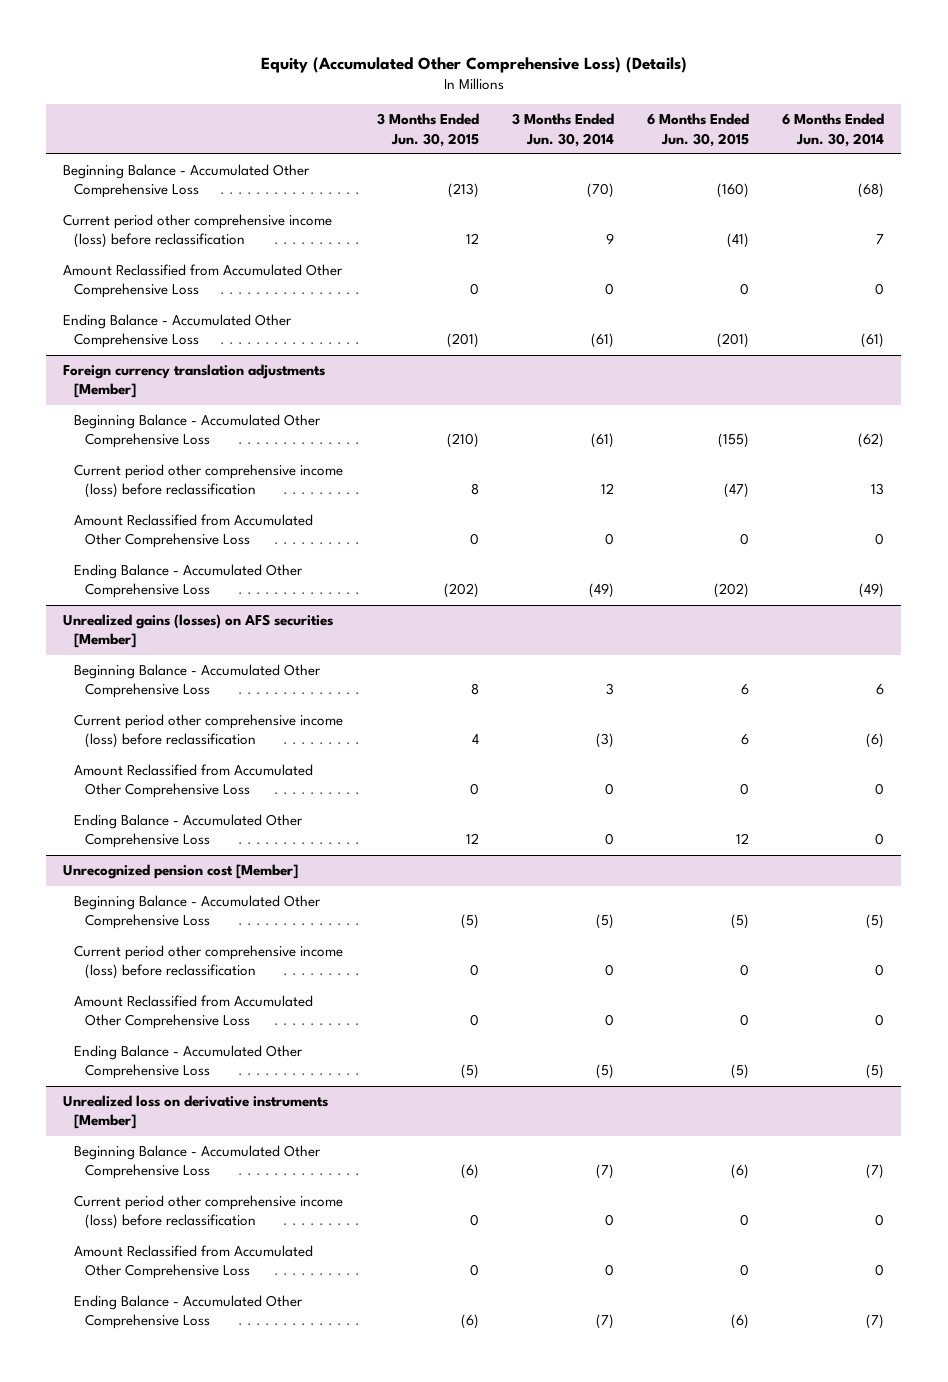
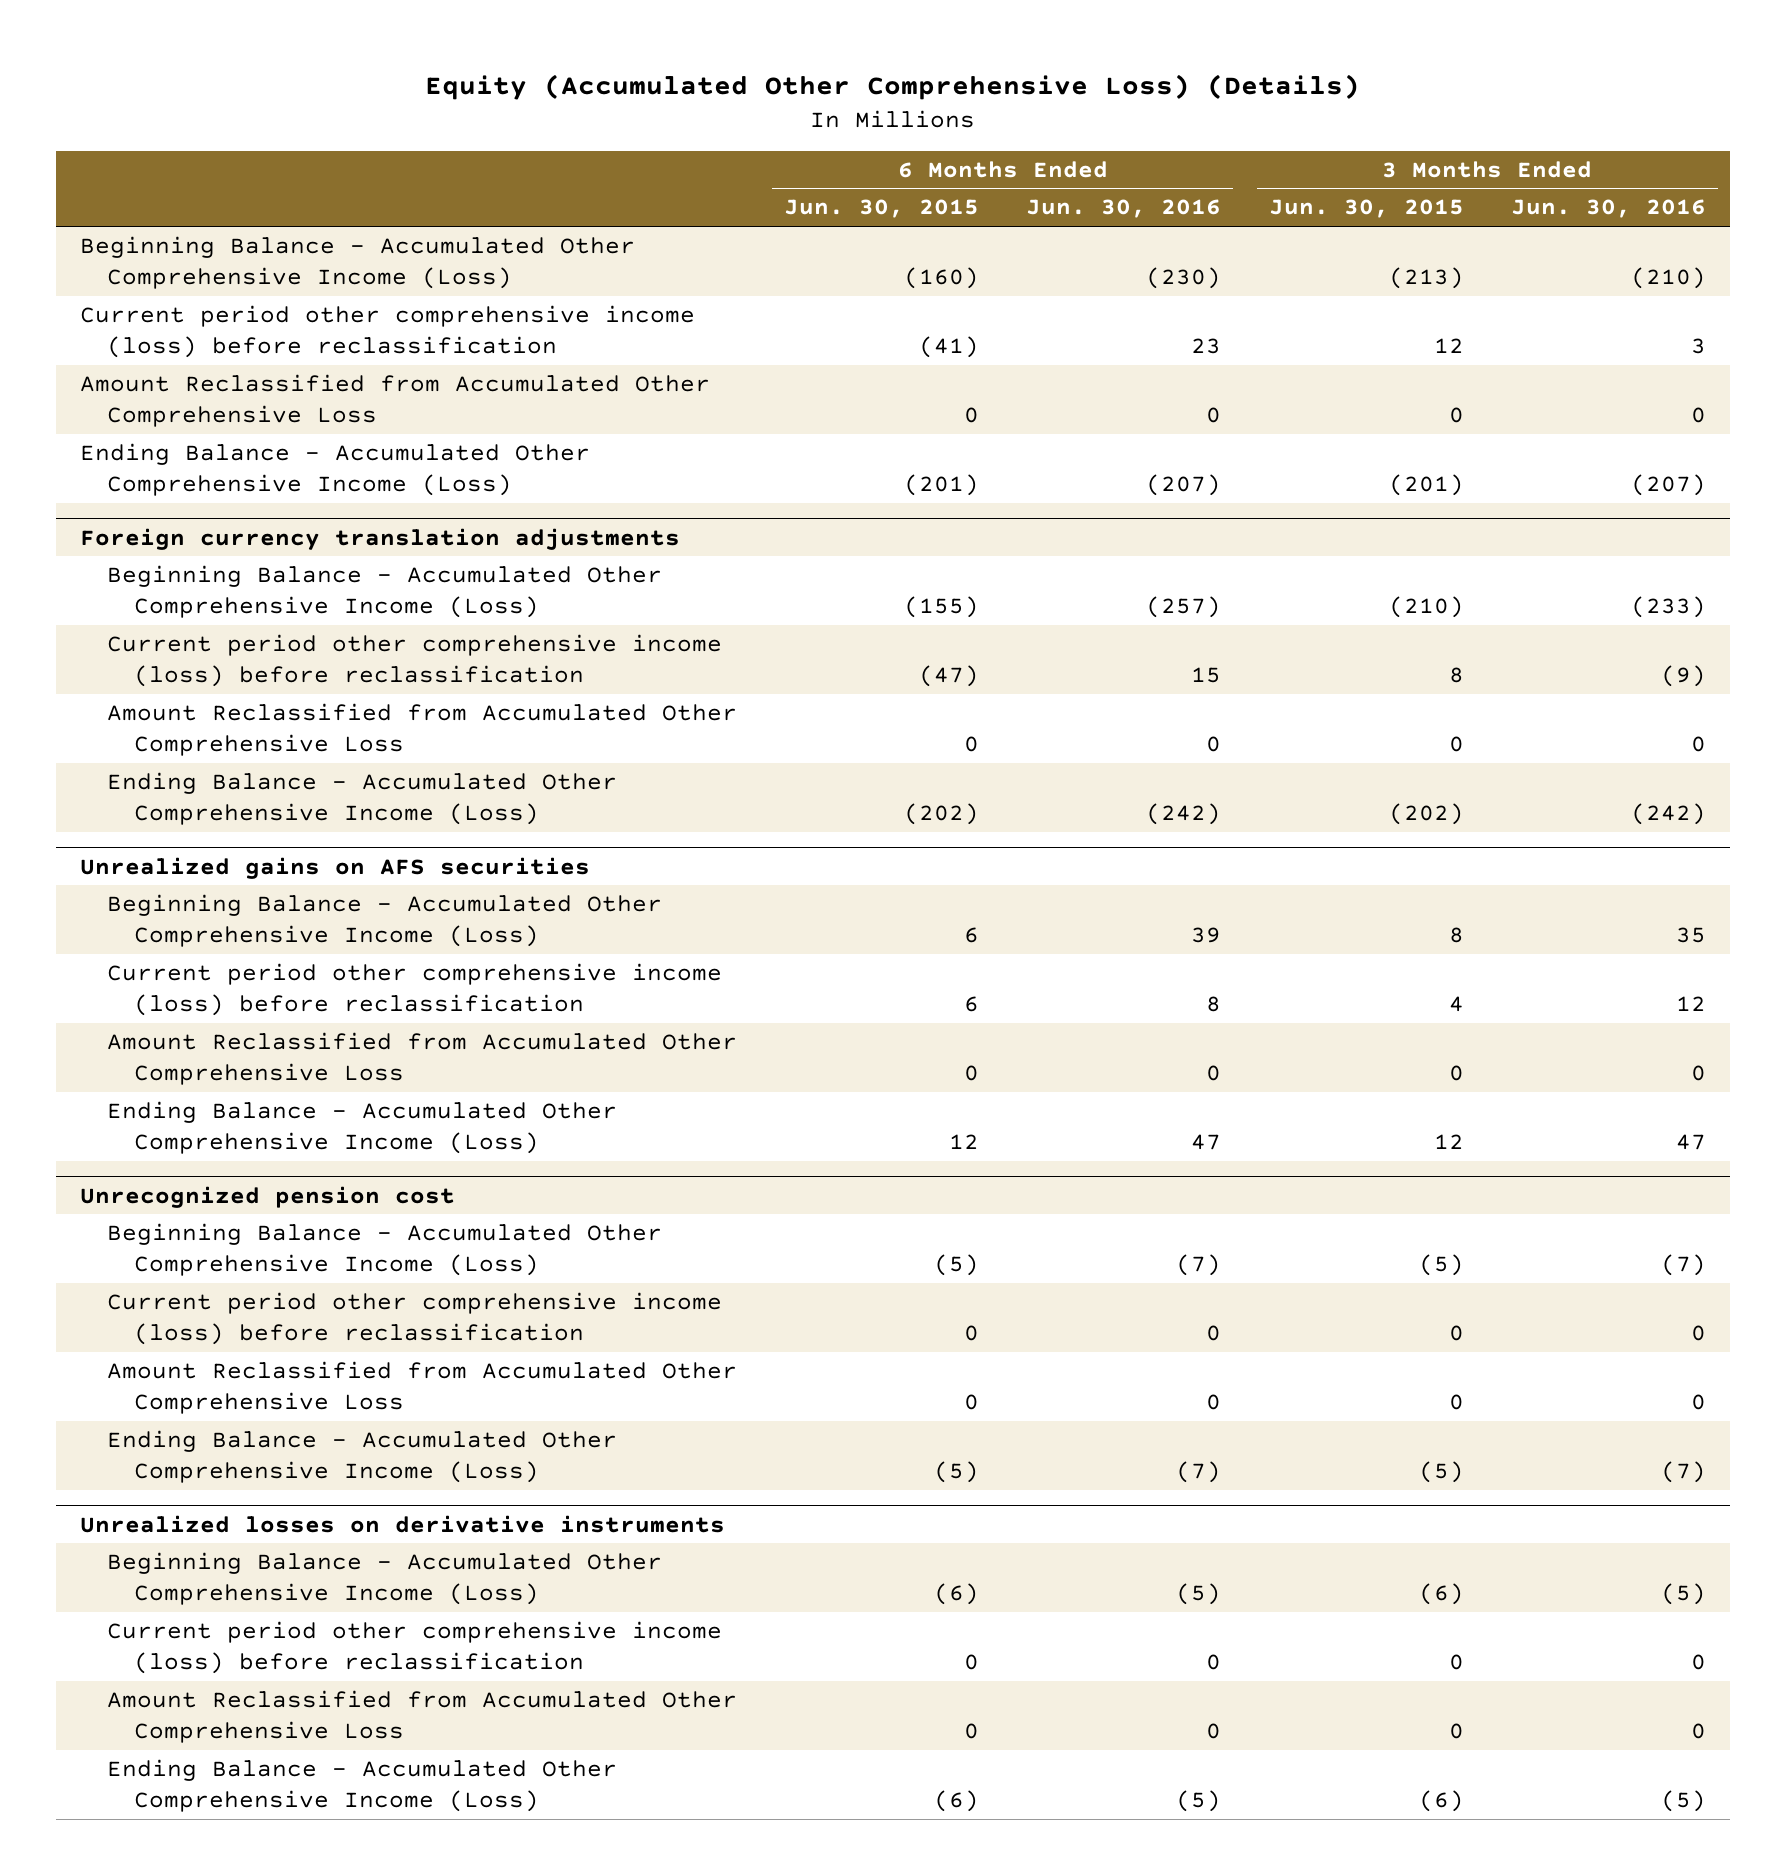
[511,113,614,147] 3 Months Ended Jun. 30, 2014 -> none
[782,113,885,147] 6 Months Ended Jun. 30, 2014 -> none
none -> [1026,199,1222,219] Jun. 30, 2016
none -> [1510,199,1706,219] Jun. 30, 2016
[63,164,311,199] Beginning Balance - Accumulated Other Comprehensive Loss -> [79,235,635,290] Beginning Balance - Accumulated Other Comprehensive Income (Loss)
[63,314,293,349] Ending Balance - Accumulated Other Comprehensive Loss -> [79,442,590,497] Ending Balance - Accumulated Other Comprehensive Income (Loss)
[63,364,326,399] Foreign currency translation adjustments [Member] -> [79,527,680,550] Foreign currency translation adjustments
[74,414,322,449] Beginning Balance - Accumulated Other Comprehensive Loss -> [106,564,662,619] Beginning Balance - Accumulated Other Comprehensive Income (Loss)
[74,564,304,599] Ending Balance - Accumulated Other Comprehensive Loss -> [106,771,617,826] Ending Balance - Accumulated Other Comprehensive Income (Loss)
[63,614,334,649] Unrealized gains (losses) on AFS securities [Member] -> [79,856,590,879] Unrealized gains on AFS securities
[74,664,322,699] Beginning Balance - Accumulated Other Comprehensive Loss -> [106,893,662,948] Beginning Balance - Accumulated Other Comprehensive Income (Loss)
[74,814,304,849] Ending Balance - Accumulated Other Comprehensive Loss -> [106,1100,617,1155] Ending Balance - Accumulated Other Comprehensive Income (Loss)
[63,864,299,880] Unrecognized pension cost [Member] -> [79,1185,455,1208] Unrecognized pension cost
[74,895,322,930] Beginning Balance - Accumulated Other Comprehensive Loss -> [106,1222,662,1277] Beginning Balance - Accumulated Other Comprehensive Income (Loss)
[74,1045,304,1080] Ending Balance - Accumulated Other Comprehensive Loss -> [106,1429,617,1484] Ending Balance - Accumulated Other Comprehensive Income (Loss)
[63,1095,329,1130] Unrealized loss on derivative instruments [Member] -> [79,1514,725,1533] Unrealized losses on derivative instruments
[74,1145,322,1180] Beginning Balance - Accumulated Other Comprehensive Loss -> [106,1551,662,1606] Beginning Balance - Accumulated Other Comprehensive Income (Loss)
[74,1295,304,1330] Ending Balance - Accumulated Other Comprehensive Loss -> [106,1758,617,1813] Ending Balance - Accumulated Other Comprehensive Income (Loss)

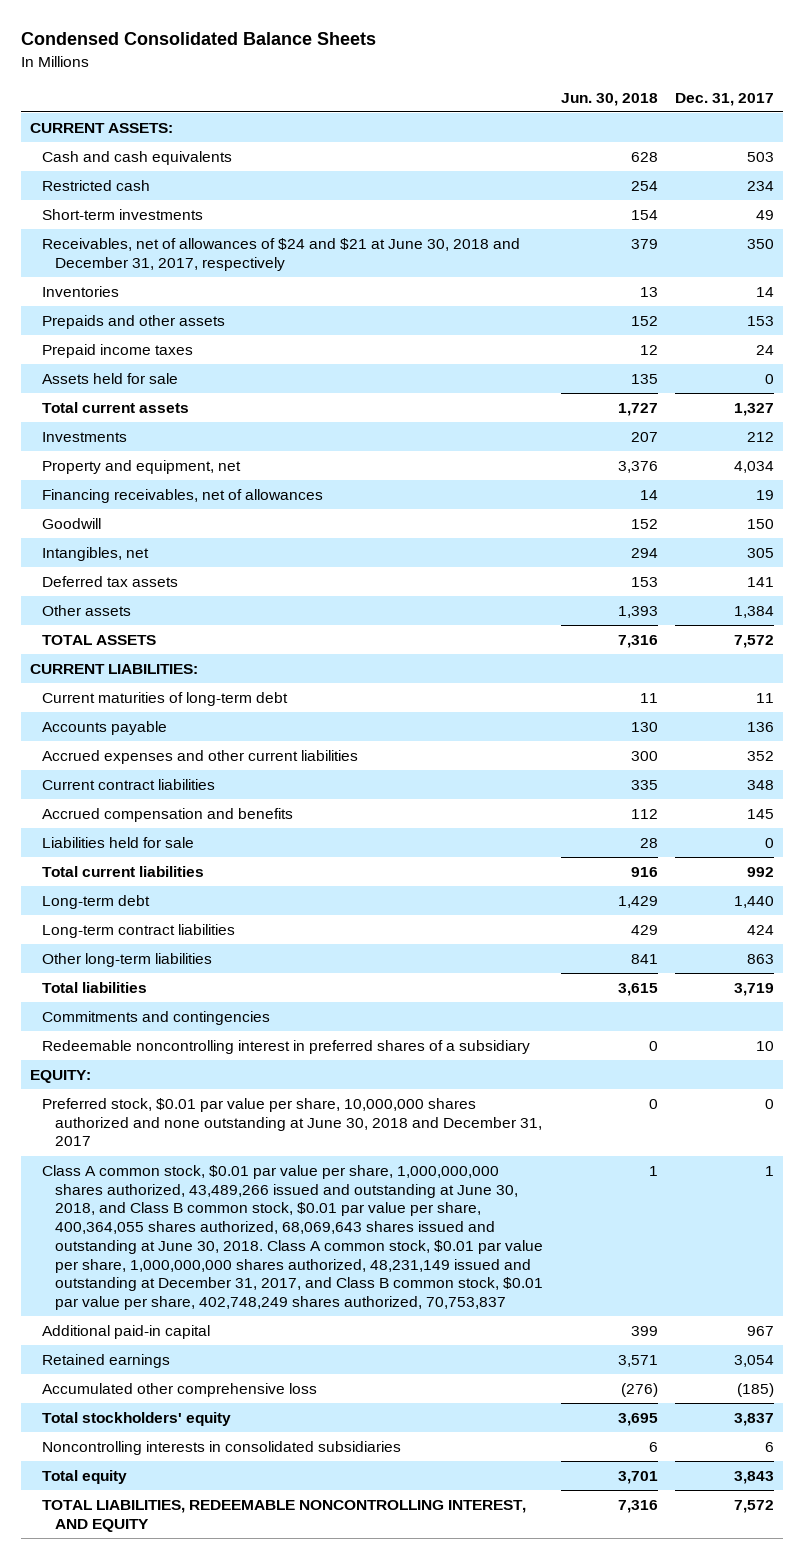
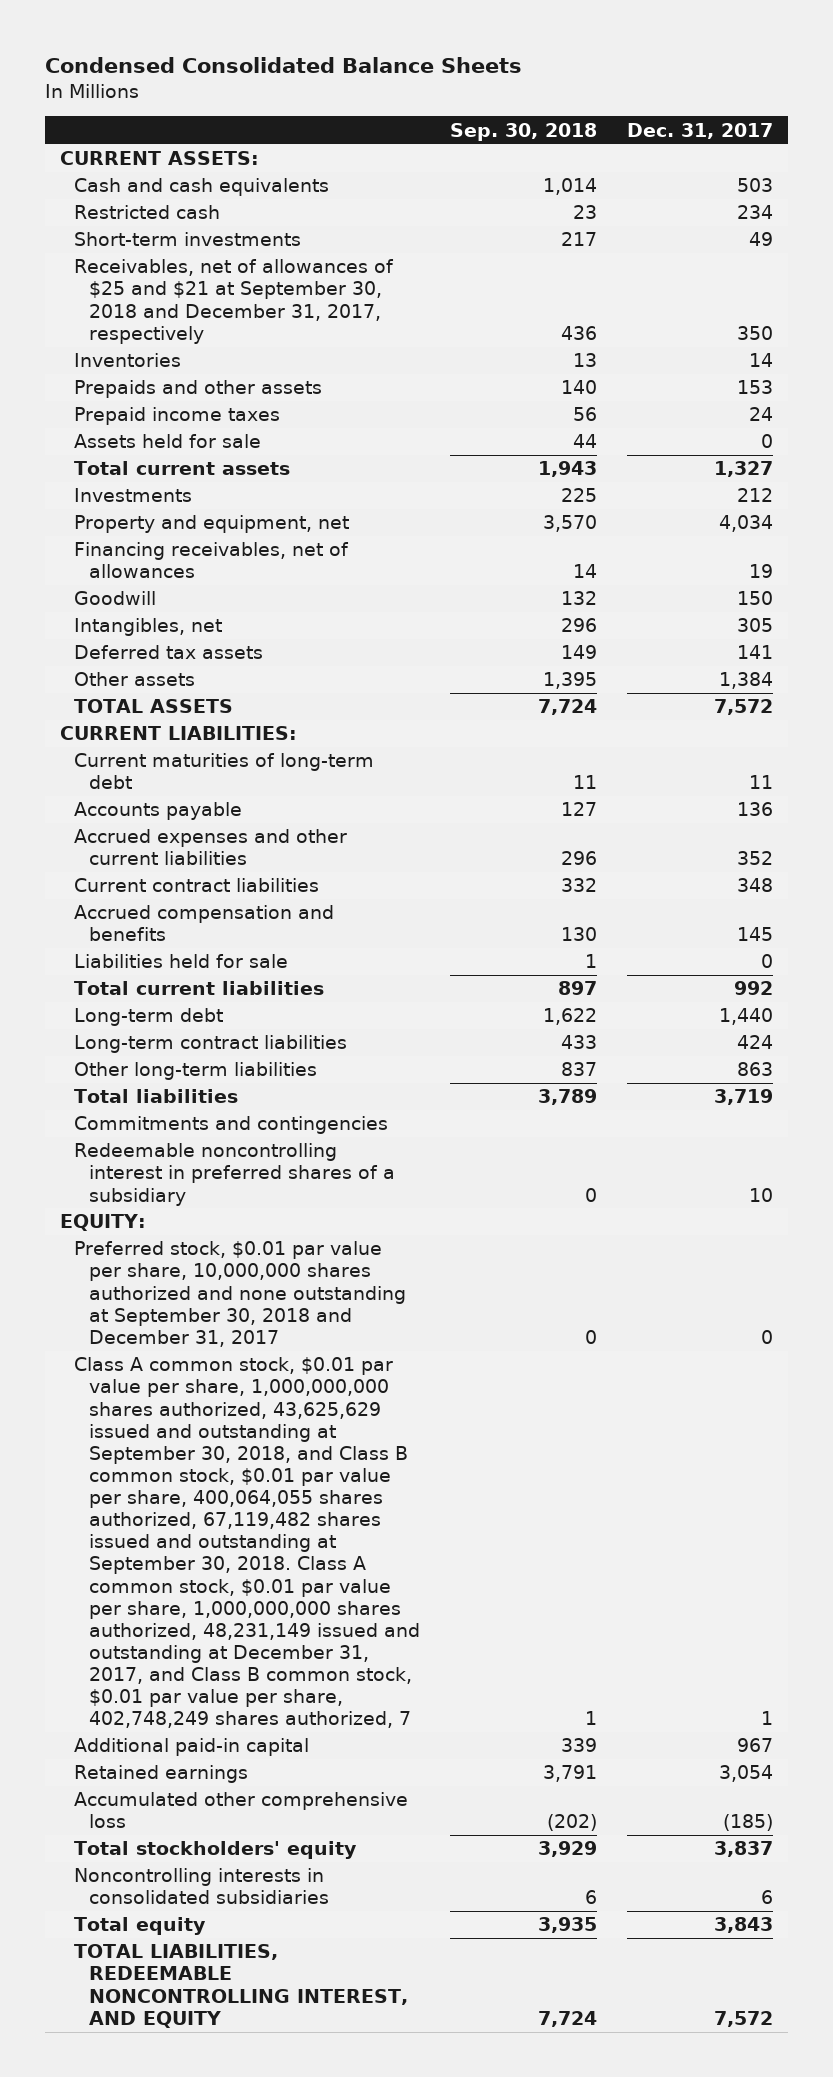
[560,92,658,106] Jun. 30, 2018 -> none
none -> [450,122,598,141] Sep. 30, 2018
[42,238,521,271] Receivables, net of allowances of $24 and $21 at June 30, 2018 and December 31, 2017, respectively -> [74,259,395,344] Receivables, net of allowances of $25 and $21 at September 30, 2018 and December 31, 2017, respectively
[42,1098,542,1147] Preferred stock, $0.01 par value per share, 10,000,000 shares authorized and none outstanding at June 30, 2018 and December 31, 2017 -> [74,1241,406,1347] Preferred stock, $0.01 par value per share, 10,000,000 shares authorized and none outstanding at September 30, 2018 and December 31, 2017
[42,1165,543,1310] Class A common stock, $0.01 par value per share, 1,000,000,000 shares authorized, 43,489,266 issued and outstanding at June 30, 2018, and Class B common stock, $0.01 par value per share, 400,364,055 shares authorized, 68,069,643 shares issued and outstanding at June 30, 2018. Class A common stock, $0.01 par value per share, 1,000,000,000 shares authorized, 48,231,149 issued and outstanding at December 31, 2017, and Class B common stock, $0.01 par value per share, 402,748,249 shares authorized, 70,753,837 -> [74,1357,420,1729] Class A common stock, $0.01 par value per share, 1,000,000,000 shares authorized, 43,625,629 issued and outstanding at September 30, 2018, and Class B common stock, $0.01 par value per share, 400,064,055 shares authorized, 67,119,482 shares issued and outstanding at September 30, 2018. Class A common stock, $0.01 par value per share, 1,000,000,000 shares authorized, 48,231,149 issued and outstanding at December 31, 2017, and Class B common stock, $0.01 par value per share, 402,748,249 shares authorized, 7

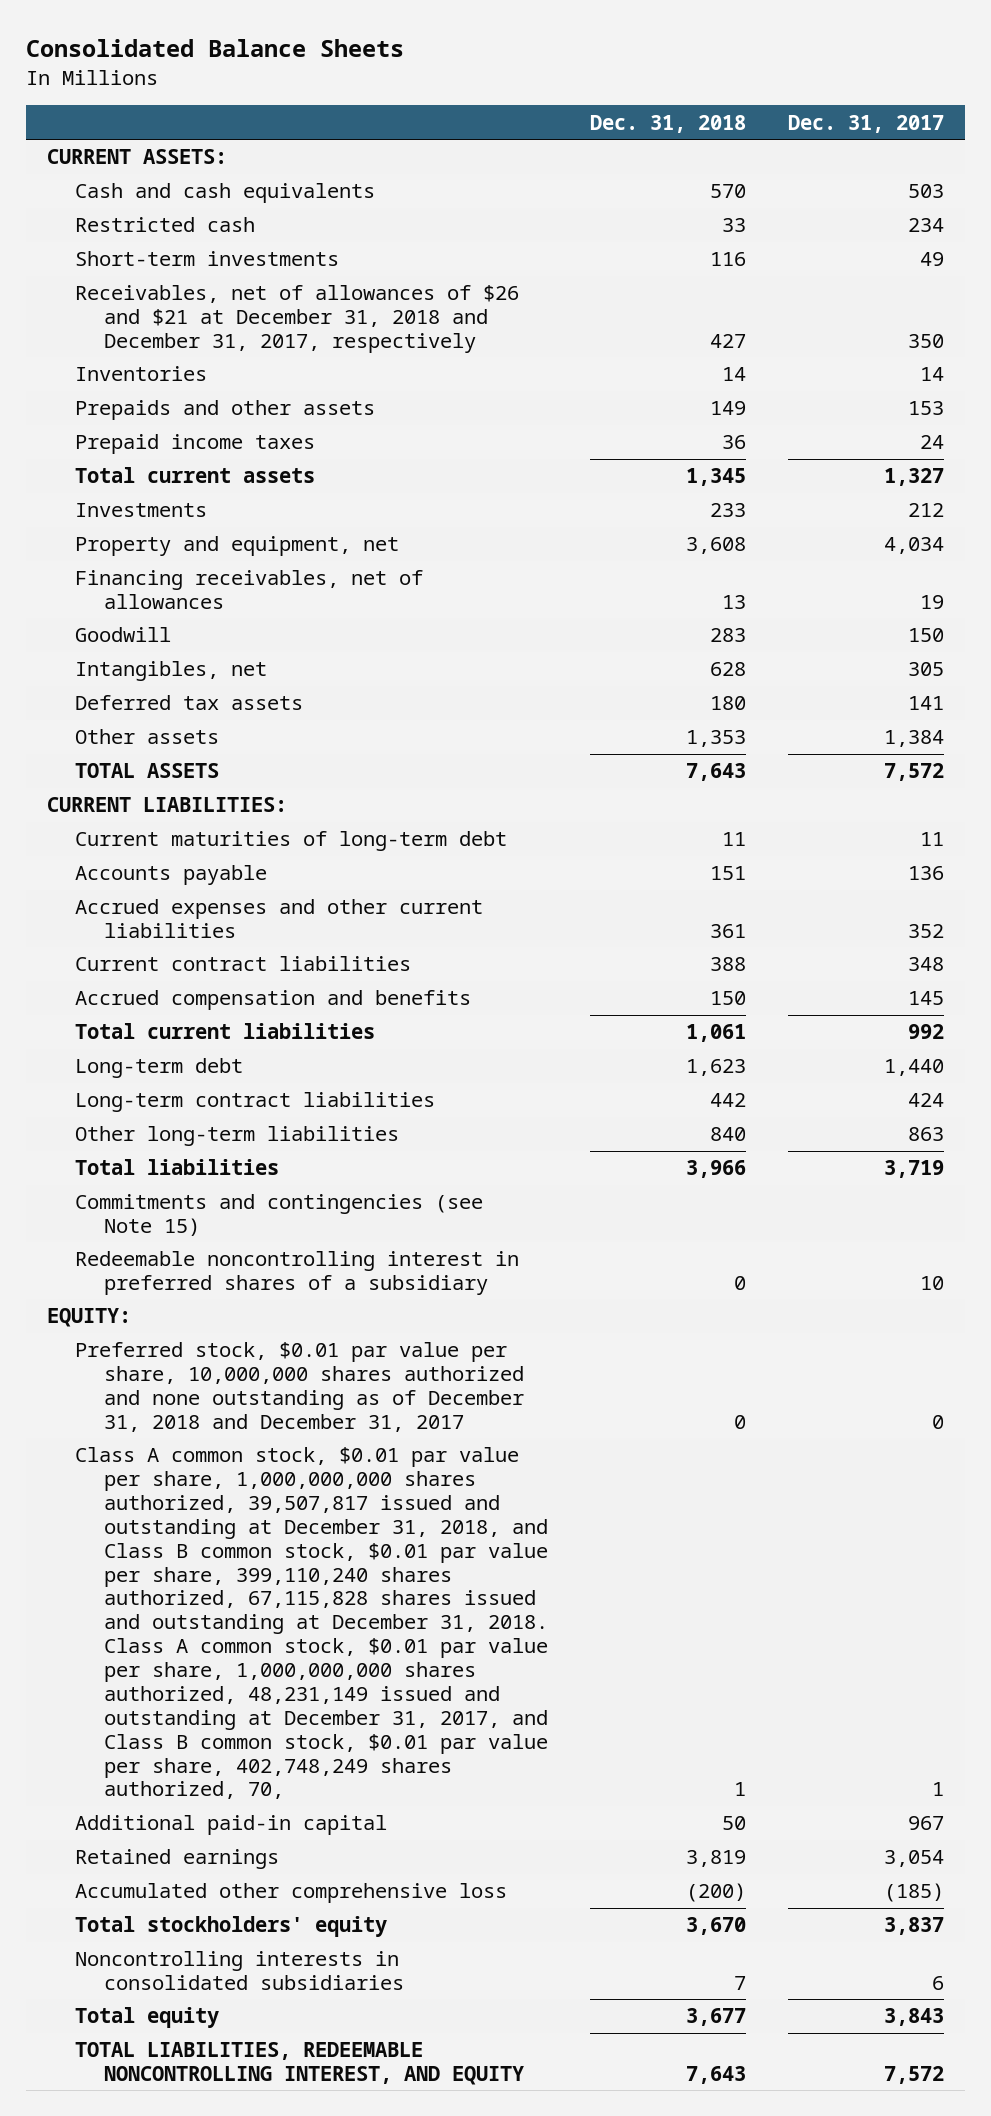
[44,57,522,74] Condensed Consolidated Balance Sheets -> [25,39,404,58] Consolidated Balance Sheets
[450,122,598,141] Sep. 30, 2018 -> none
none -> [590,114,747,133] Dec. 31, 2018
[74,259,395,344] Receivables, net of allowances of $25 and $21 at September 30, 2018 and December 31, 2017, respectively -> [75,285,520,353] Receivables, net of allowances of $26 and $21 at December 31, 2018 and December 31, 2017, respectively
[74,434,262,449] Assets held for sale -> none
[74,954,289,969] Liabilities held for sale -> none
[74,1116,389,1135] Commitments and contingencies -> [75,1194,484,1237] Commitments and contingencies (see Note 15)
[74,1241,406,1347] Preferred stock, $0.01 par value per share, 10,000,000 shares authorized and none outstanding at September 30, 2018 and December 31, 2017 -> [75,1342,525,1432] Preferred stock, $0.01 par value per share, 10,000,000 shares authorized and none outstanding as of December 31, 2018 and December 31, 2017
[74,1357,420,1729] Class A common stock, $0.01 par value per share, 1,000,000,000 shares authorized, 43,625,629 issued and outstanding at September 30, 2018, and Class B common stock, $0.01 par value per share, 400,064,055 shares authorized, 67,119,482 shares issued and outstanding at September 30, 2018. Class A common stock, $0.01 par value per share, 1,000,000,000 shares authorized, 48,231,149 issued and outstanding at December 31, 2017, and Class B common stock, $0.01 par value per share, 402,748,249 shares authorized, 7 -> [75,1447,549,1800] Class A common stock, $0.01 par value per share, 1,000,000,000 shares authorized, 39,507,817 issued and outstanding at December 31, 2018, and Class B common stock, $0.01 par value per share, 399,110,240 shares authorized, 67,115,828 shares issued and outstanding at December 31, 2018. Class A common stock, $0.01 par value per share, 1,000,000,000 shares authorized, 48,231,149 issued and outstanding at December 31, 2017, and Class B common stock, $0.01 par value per share, 402,748,249 shares authorized, 70,

